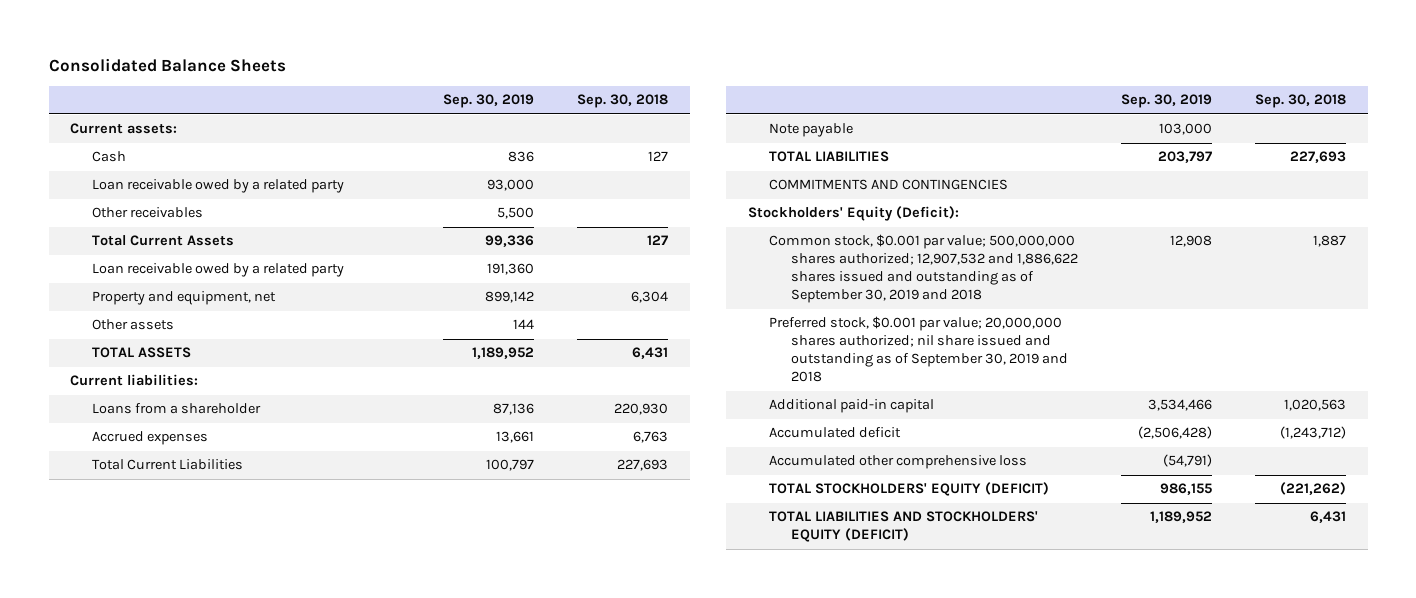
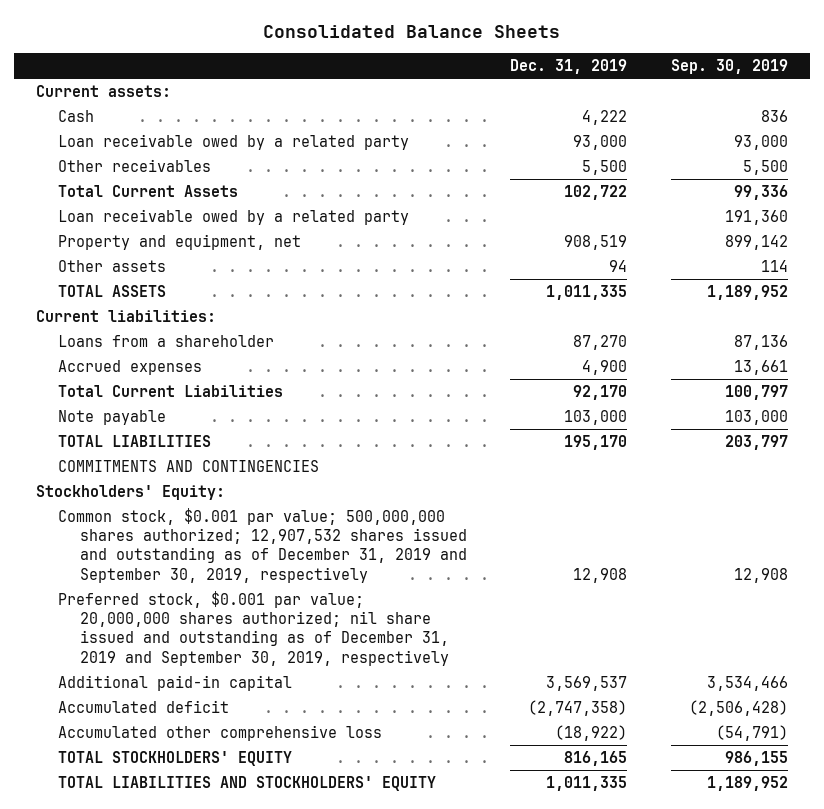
[577,94,669,109] Sep. 30, 2018 -> none
none -> [510,59,628,75] Dec. 31, 2019
[513,319,535,330] 144 -> [760,260,788,273] 114
[748,206,960,222] Stockholders' Equity (Deficit): -> [36,485,226,501] Stockholders' Equity:
[769,234,1078,304] Common stock, $0.001 par value; 500,000,000 shares authorized; 12,907,532 and 1,886,622 shares issued and outstanding as of September 30, 2019 and 2018 -> [57,508,467,583] Common stock, $0.001 par value; 500,000,000 shares authorized; 12,907,532 shares issued and outstanding as of December 31, 2019 and September 30, 2019, respectively
[769,316,1068,383] Preferred stock, $0.001 par value; 20,000,000 shares authorized; nil share issued and outstanding as of September 30, 2019 and 2018 -> [57,591,449,666] Preferred stock, $0.001 par value; 20,000,000 shares authorized; nil share issued and outstanding as of December 31, 2019 and September 30, 2019, respectively
[769,482,1050,497] TOTAL STOCKHOLDERS' EQUITY (DEFICIT) -> [57,751,292,767] TOTAL STOCKHOLDERS' EQUITY
[769,511,1039,543] TOTAL LIABILITIES AND STOCKHOLDERS' EQUITY (DEFICIT) -> [57,776,436,792] TOTAL LIABILITIES AND STOCKHOLDERS' EQUITY

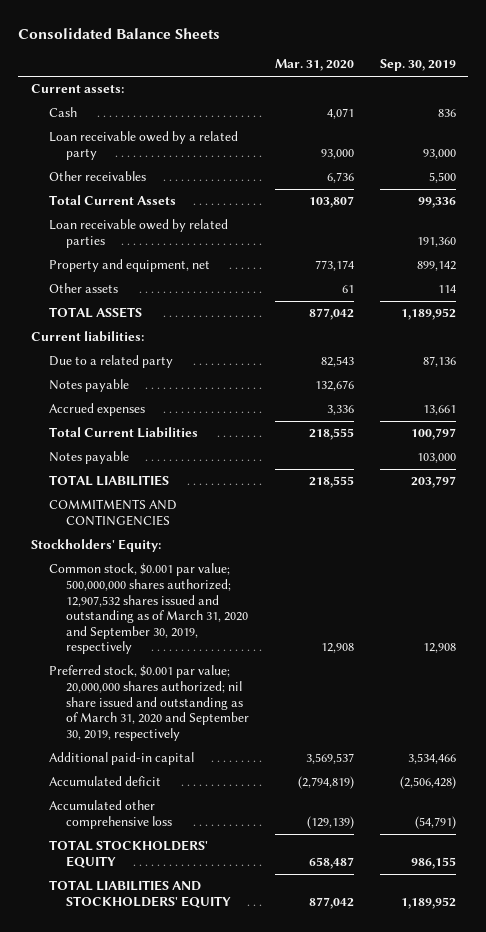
[510,59,628,75] Dec. 31, 2019 -> none
none -> [275,59,355,72] Mar. 31, 2020
[57,209,409,226] Loan receivable owed by a related party -> [48,219,228,249] Loan receivable owed by related parties
[57,335,274,348] Loans from a shareholder -> [48,355,173,369] Due to a related party
none -> [48,379,129,393] Notes payable
[57,410,166,426] Note payable -> none
none -> [48,451,129,465] Notes payable
[57,508,467,583] Common stock, $0.001 par value; 500,000,000 shares authorized; 12,907,532 shares issued and outstanding as of December 31, 2019 and September 30, 2019, respectively -> [48,563,249,655] Common stock, $0.001 par value; 500,000,000 shares authorized; 12,907,532 shares issued and outstanding as of March 31, 2020 and September 30, 2019, respectively
[57,591,449,666] Preferred stock, $0.001 par value; 20,000,000 shares authorized; nil share issued and outstanding as of December 31, 2019 and September 30, 2019, respectively -> [48,665,250,741] Preferred stock, $0.001 par value; 20,000,000 shares authorized; nil share issued and outstanding as of March 31, 2020 and September 30, 2019, respectively

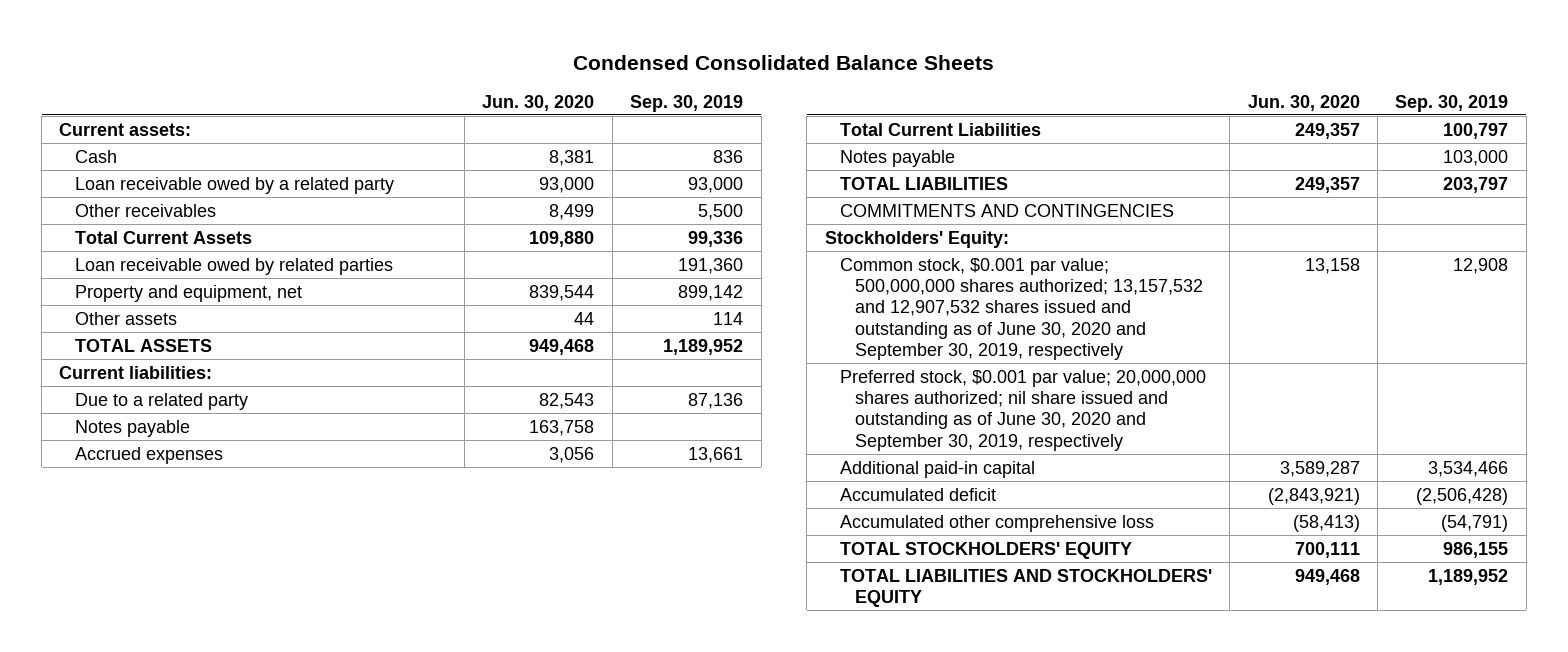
[17,27,220,39] Consolidated Balance Sheets -> [572,54,994,70] Condensed Consolidated Balance Sheets
[275,59,355,72] Mar. 31, 2020 -> none
none -> [482,94,595,111] Jun. 30, 2020
[48,563,249,655] Common stock, $0.001 par value; 500,000,000 shares authorized; 12,907,532 shares issued and outstanding as of March 31, 2020 and September 30, 2019, respectively -> [839,257,1203,360] Common stock, $0.001 par value; 500,000,000 shares authorized; 13,157,532 and 12,907,532 shares issued and outstanding as of June 30, 2020 and September 30, 2019, respectively
[48,665,250,741] Preferred stock, $0.001 par value; 20,000,000 shares authorized; nil share issued and outstanding as of March 31, 2020 and September 30, 2019, respectively -> [839,369,1206,451] Preferred stock, $0.001 par value; 20,000,000 shares authorized; nil share issued and outstanding as of June 30, 2020 and September 30, 2019, respectively

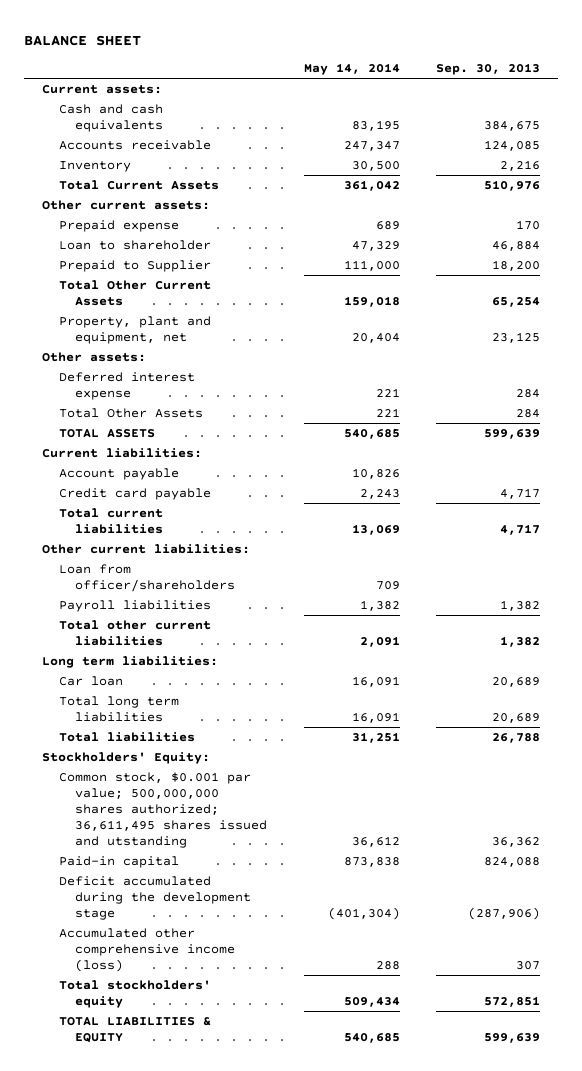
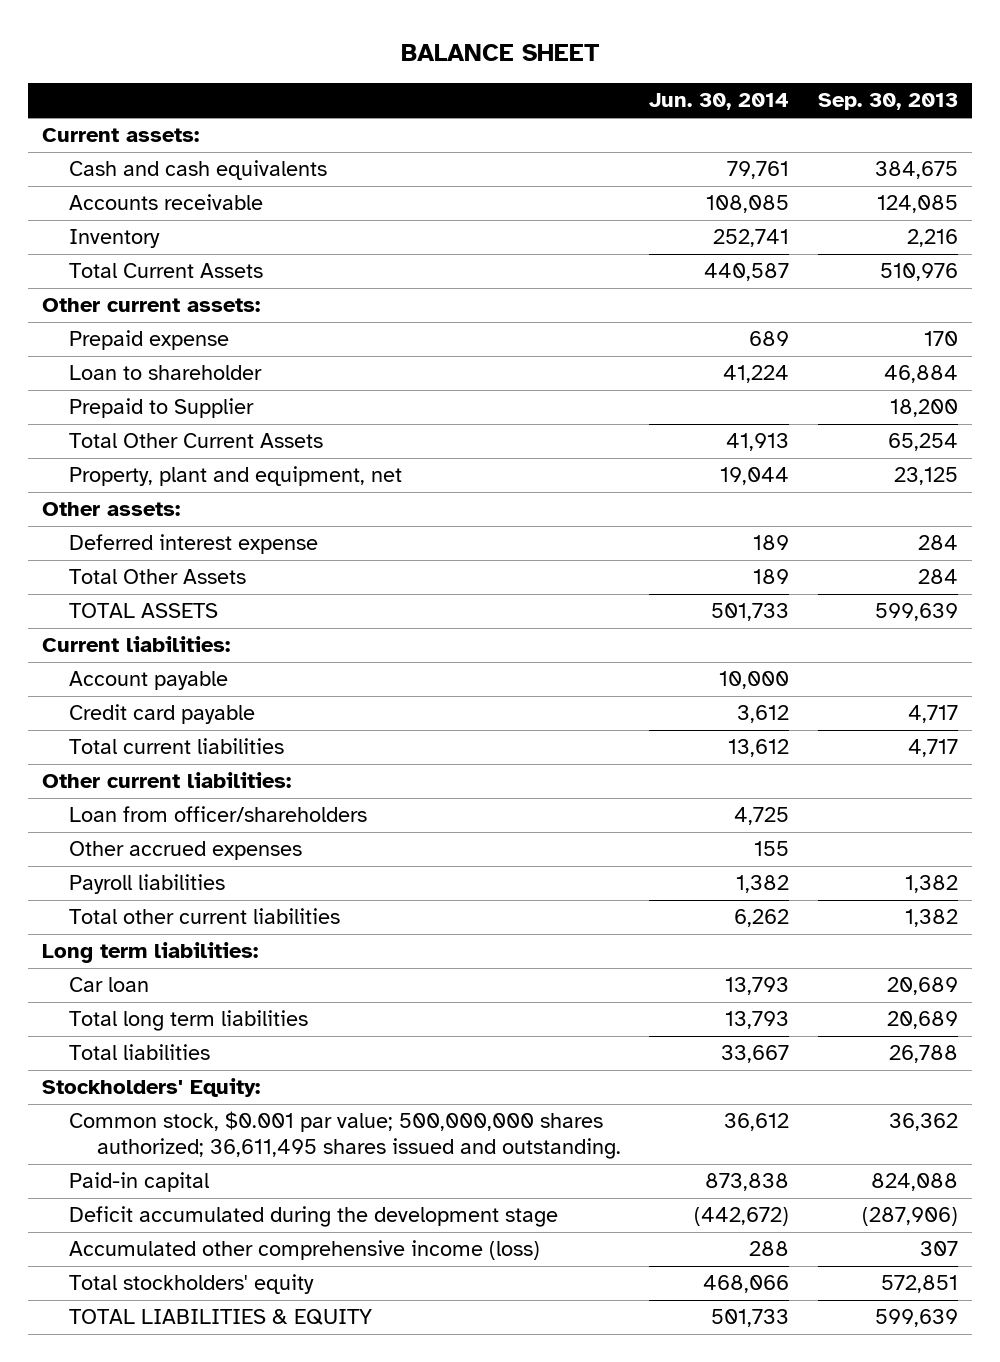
[303,63,400,76] May 14, 2014 -> none
none -> [649,93,790,111] Jun. 30, 2014
none -> [69,841,303,861] Other accrued expenses
[58,771,268,848] Common stock, $0.001 par value; 500,000,000 shares authorized; 36,611,495 shares issued and utstanding -> [69,1111,621,1159] Common stock, $0.001 par value; 500,000,000 shares authorized; 36,611,495 shares issued and outstanding.

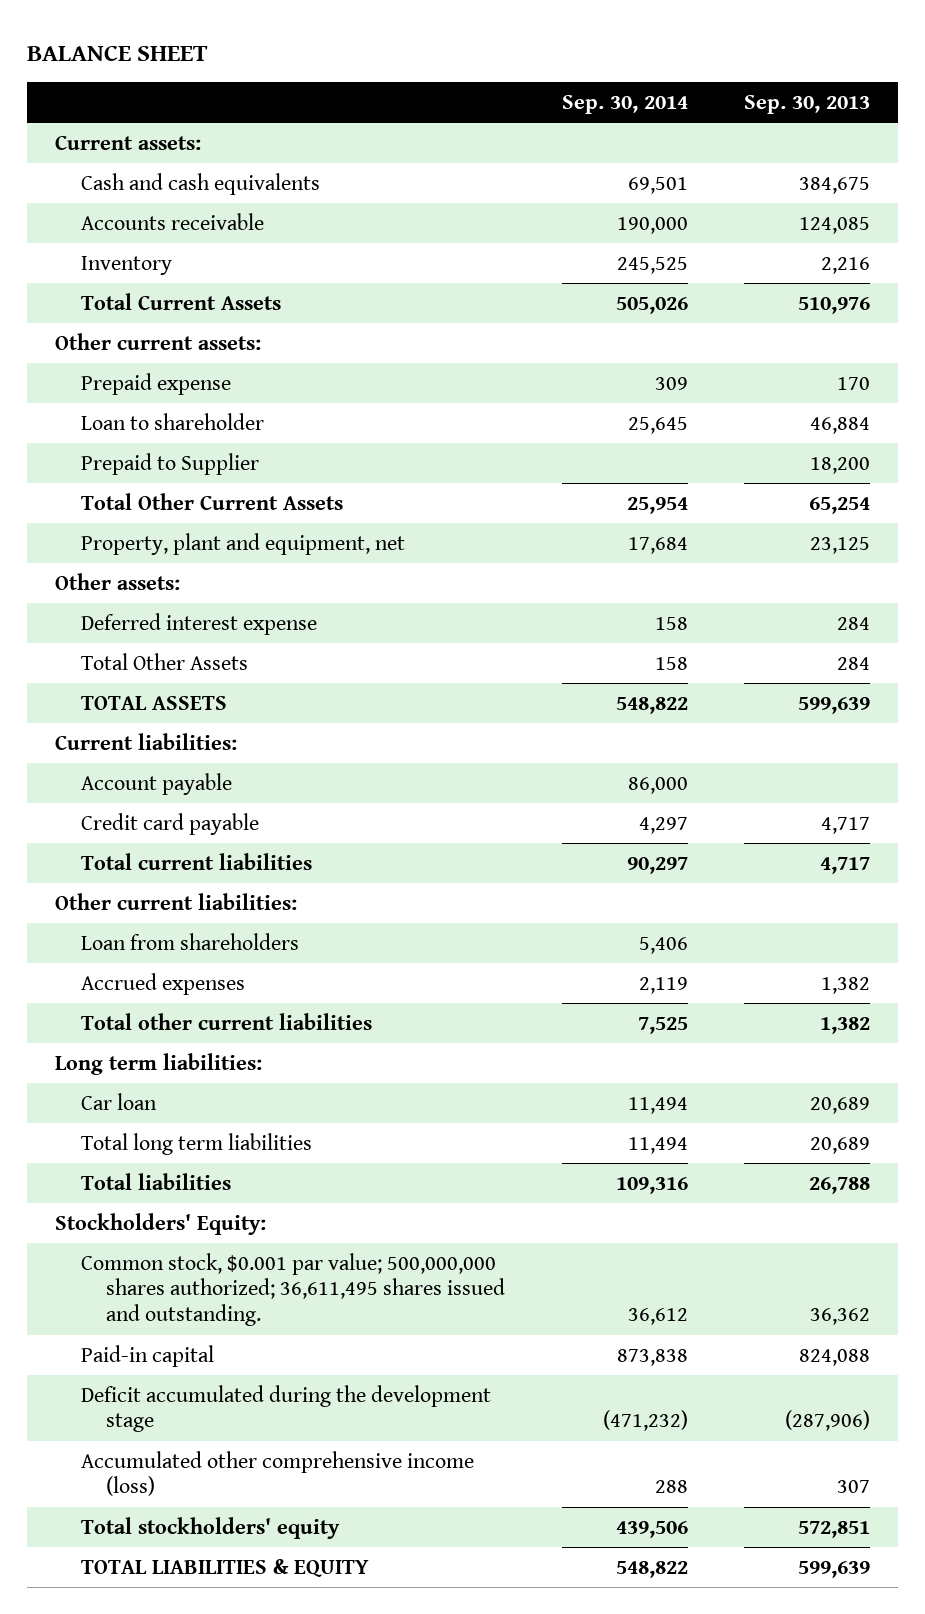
[649,93,790,111] Jun. 30, 2014 -> none
none -> [561,95,688,115] Sep. 30, 2014
[69,841,303,861] Other accrued expenses -> none
[69,806,368,823] Loan from officer/shareholders -> [80,932,299,950] Loan from shareholders
[69,874,226,895] Payroll liabilities -> [80,972,245,995] Accrued expenses

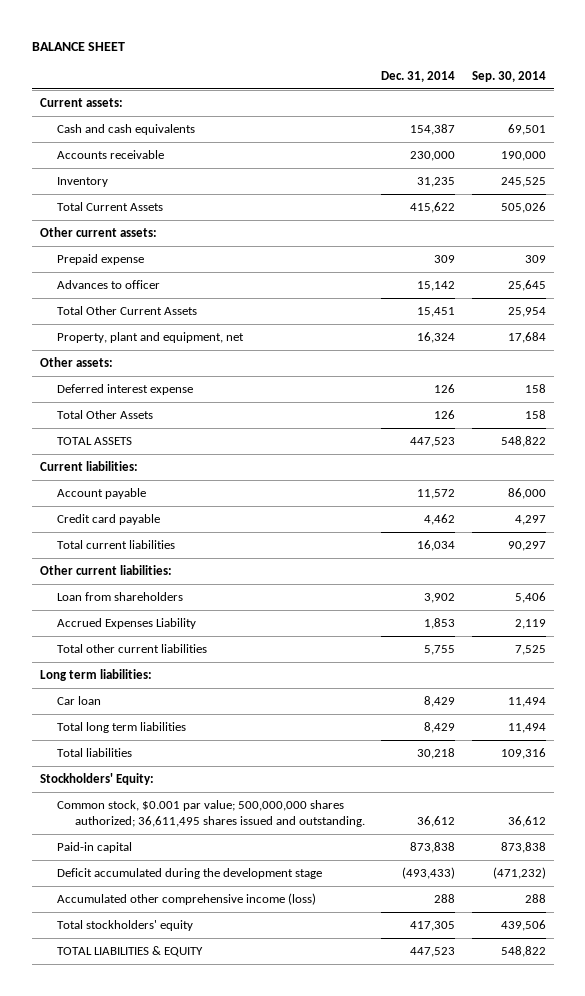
[744,95,871,115] Sep. 30, 2013 -> none
none -> [381,71,456,83] Dec. 31, 2014
[80,452,259,475] Prepaid to Supplier -> none
[80,412,264,430] Loan to shareholder -> [57,279,161,289] Advances to officer
[80,972,245,995] Accrued expenses -> [57,617,197,629] Accrued Expenses Liability

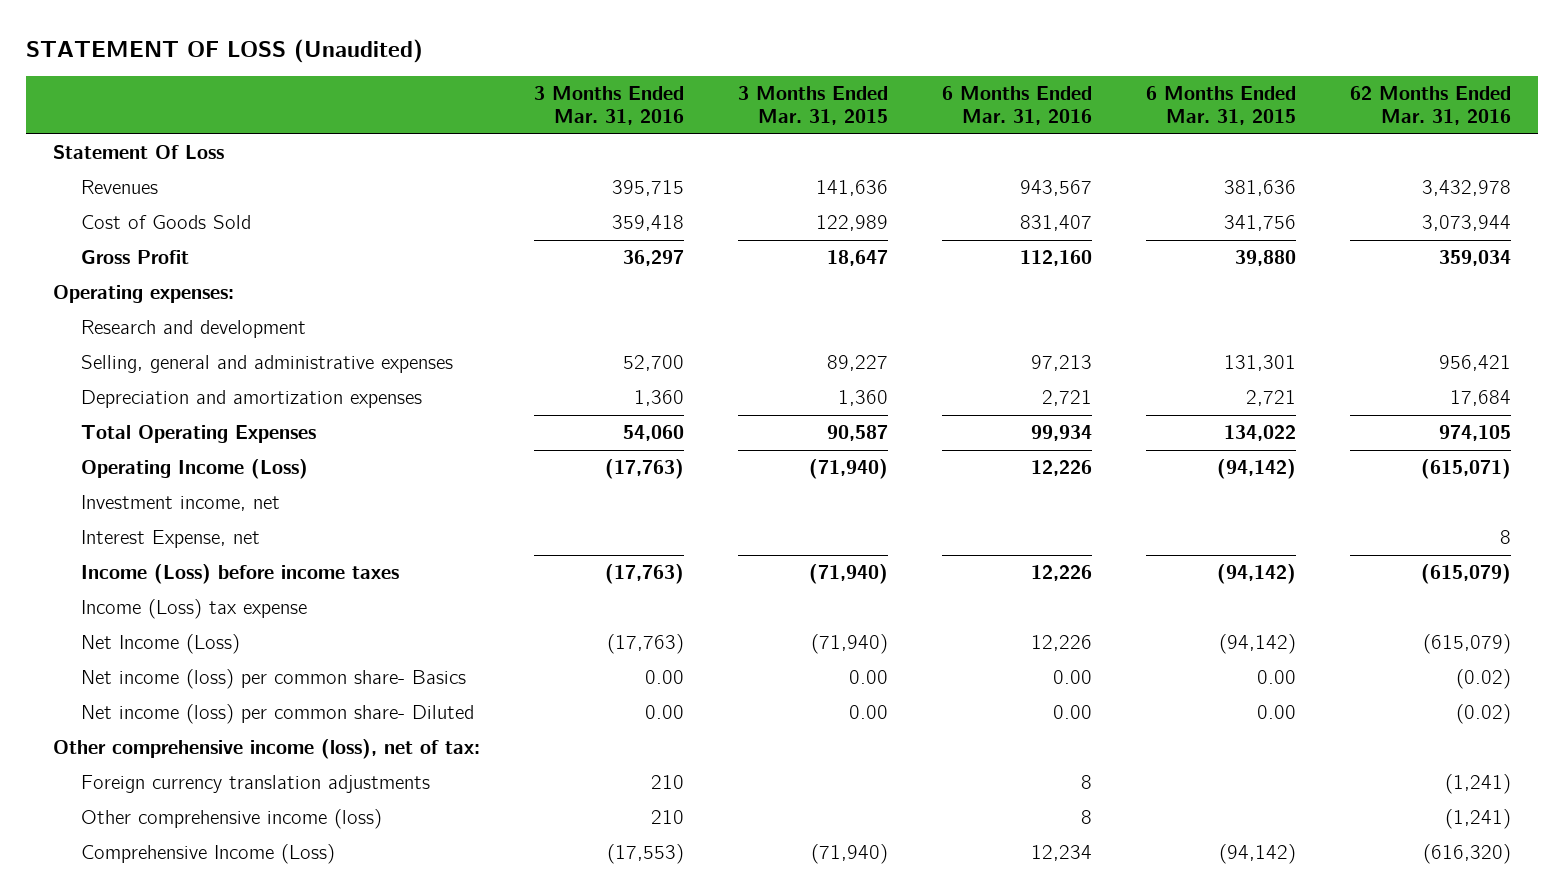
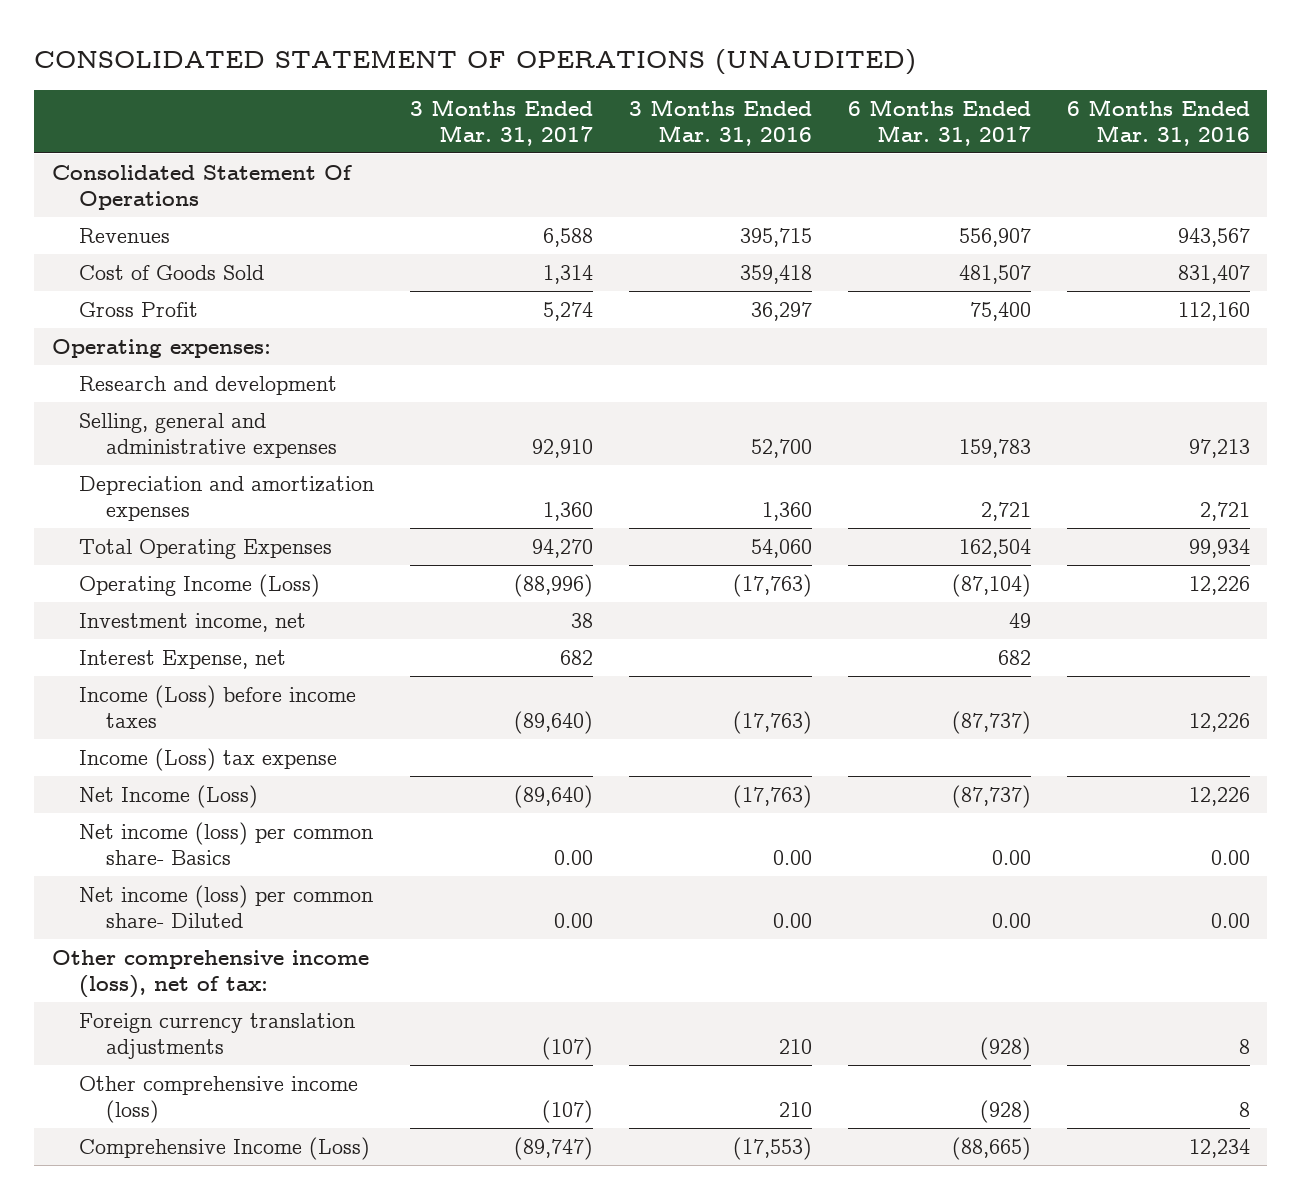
[26,38,424,63] STATEMENT OF LOSS (Unaudited) -> [34,48,917,75] CONSOLIDATED STATEMENT OF OPERATIONS (UNAUDITED)
[737,86,888,126] 3 Months Ended Mar. 31, 2015 -> none
[1145,86,1296,126] 6 Months Ended Mar. 31, 2015 -> none
[1349,86,1511,126] 62 Months Ended Mar. 31, 2016 -> none
none -> [409,98,593,146] 3 Months Ended Mar. 31, 2017
none -> [847,98,1031,146] 6 Months Ended Mar. 31, 2017
[53,145,225,160] Statement Of Loss -> [52,165,353,211] Consolidated Statement Of Operations

